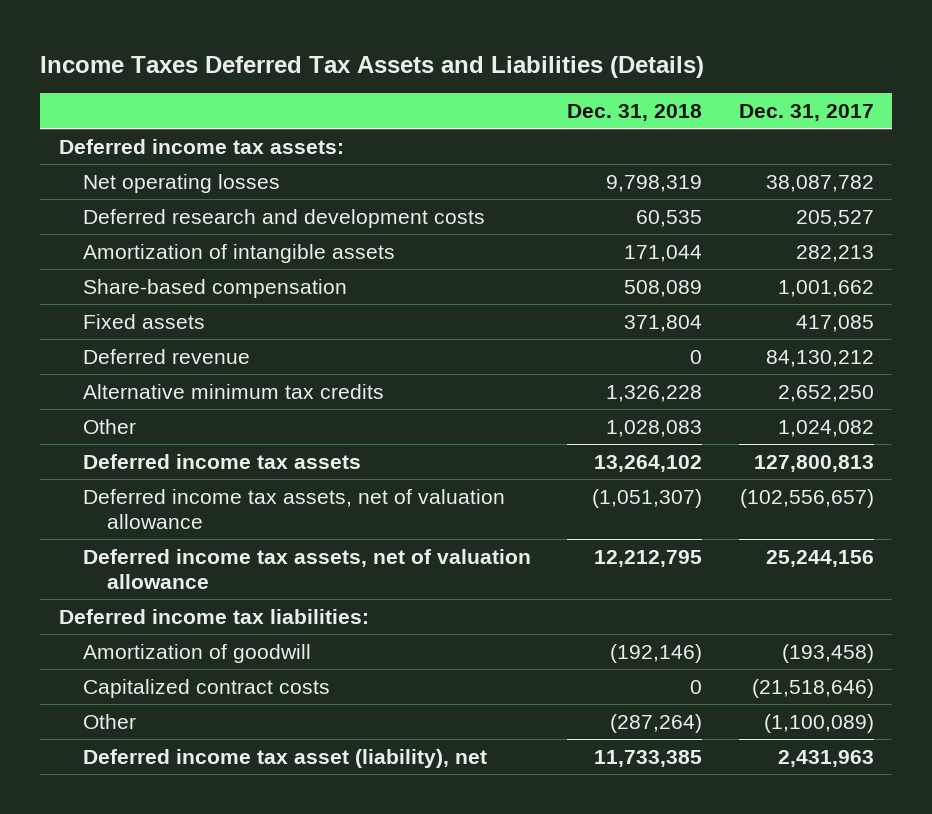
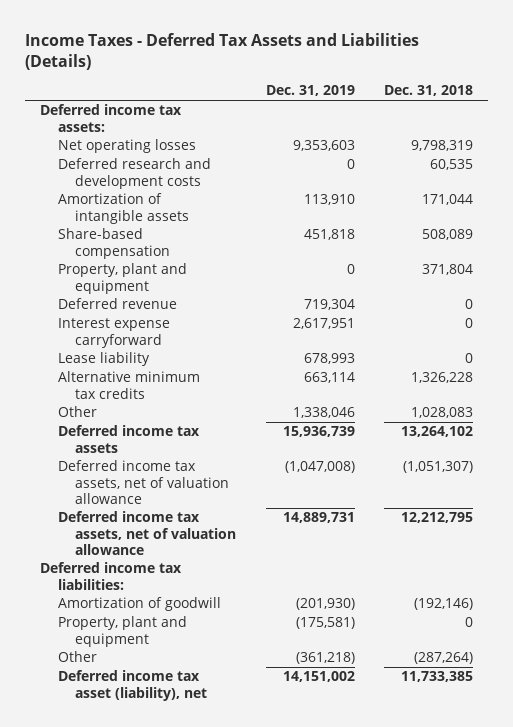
[40,55,705,78] Income Taxes Deferred Tax Assets and Liabilities (Details) -> [25,33,420,71] Income Taxes - Deferred Tax Assets and Liabilities (Details)
[738,103,874,121] Dec. 31, 2017 -> none
none -> [265,85,355,97] Dec. 31, 2019
[82,313,205,329] Fixed assets -> [57,263,187,294] Property, plant and equipment
none -> [57,318,170,348] Interest expense carryforward
none -> [57,352,150,367] Lease liability
[82,678,330,698] Capitalized contract costs -> none
none -> [57,616,187,647] Property, plant and equipment

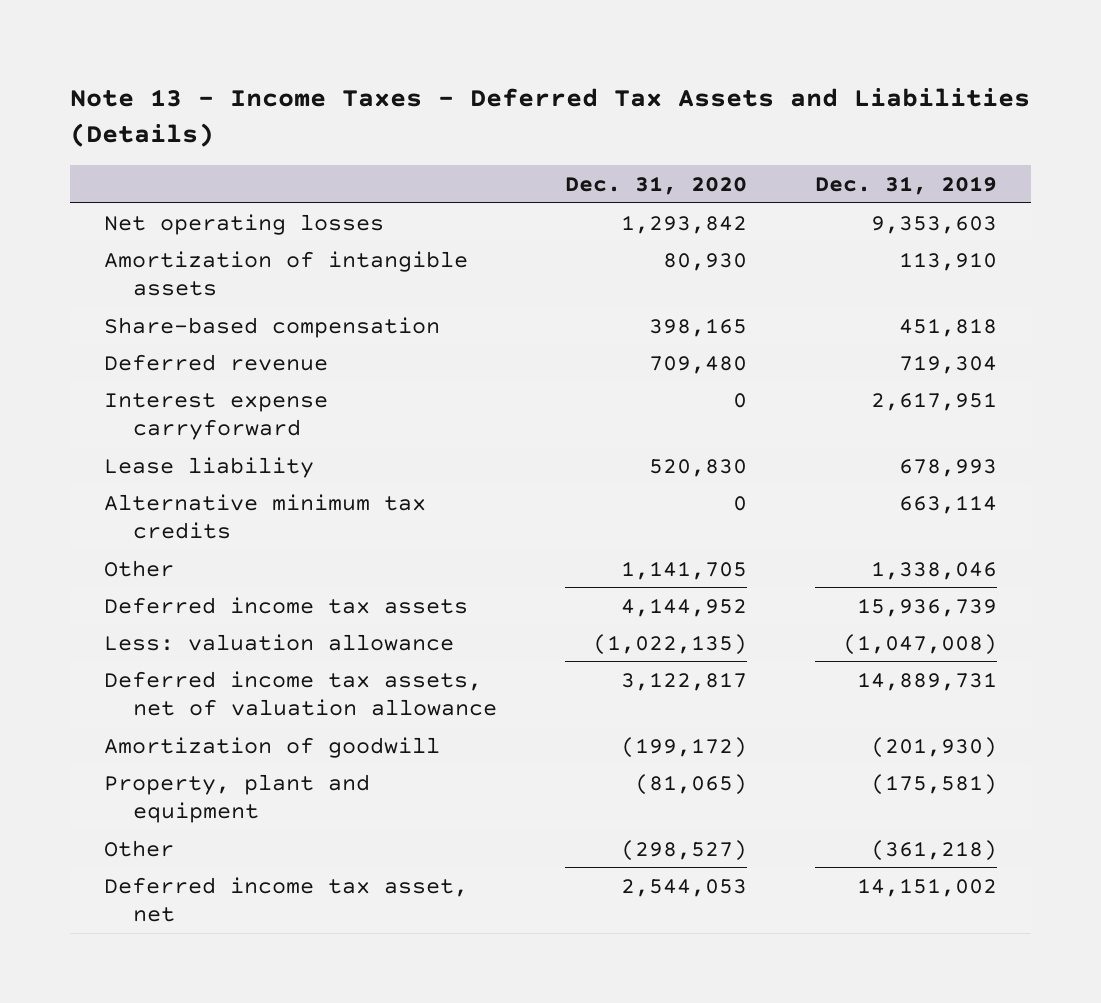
[25,33,420,71] Income Taxes - Deferred Tax Assets and Liabilities (Details) -> [69,87,1030,148] Note 13 - Income Taxes - Deferred Tax Assets and Liabilities (Details)
[384,85,474,97] Dec. 31, 2018 -> none
none -> [564,175,747,195] Dec. 31, 2020
[39,104,182,132] Deferred income tax assets: -> none
[57,158,211,189] Deferred research and development costs -> none
[57,263,187,294] Property, plant and equipment -> none
[57,460,230,504] Deferred income tax assets, net of valuation allowance -> [103,633,454,651] Less: valuation allowance
[39,562,182,590] Deferred income tax liabilities: -> none
[57,670,208,701] Deferred income tax asset (liability), net -> [103,876,468,923] Deferred income tax asset, net

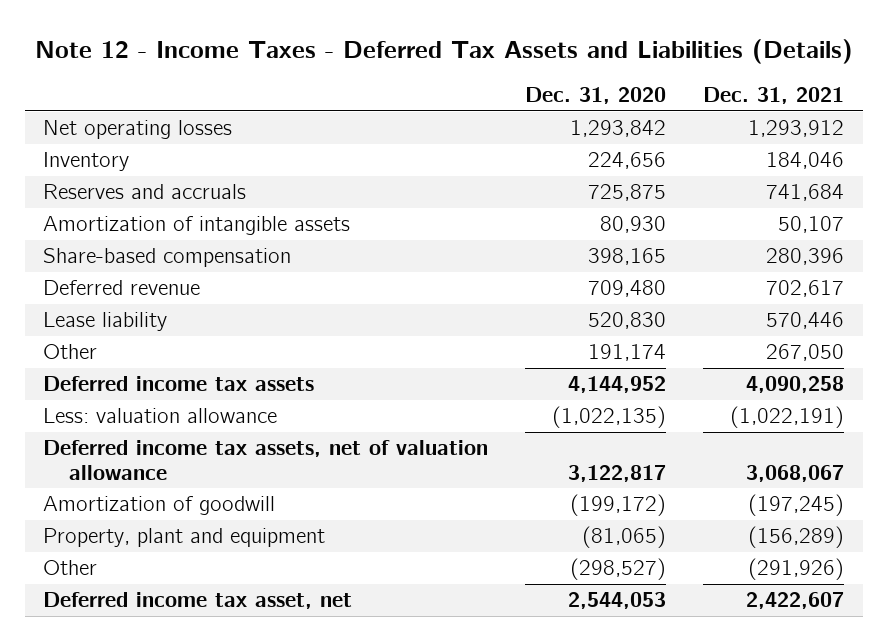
[69,87,1030,148] Note 13 - Income Taxes - Deferred Tax Assets and Liabilities (Details) -> [34,38,853,64] Note 12 - Income Taxes - Deferred Tax Assets and Liabilities (Details)
[814,175,997,195] Dec. 31, 2019 -> none
none -> [703,87,845,105] Dec. 31, 2021
none -> [43,152,130,172] Inventory
none -> [43,184,247,200] Reserves and accruals
[103,392,328,441] Interest expense carryforward -> none
[103,493,426,540] Alternative minimum tax credits -> none
[620,560,747,580] 1,141,705 -> [588,344,667,362] 191,174

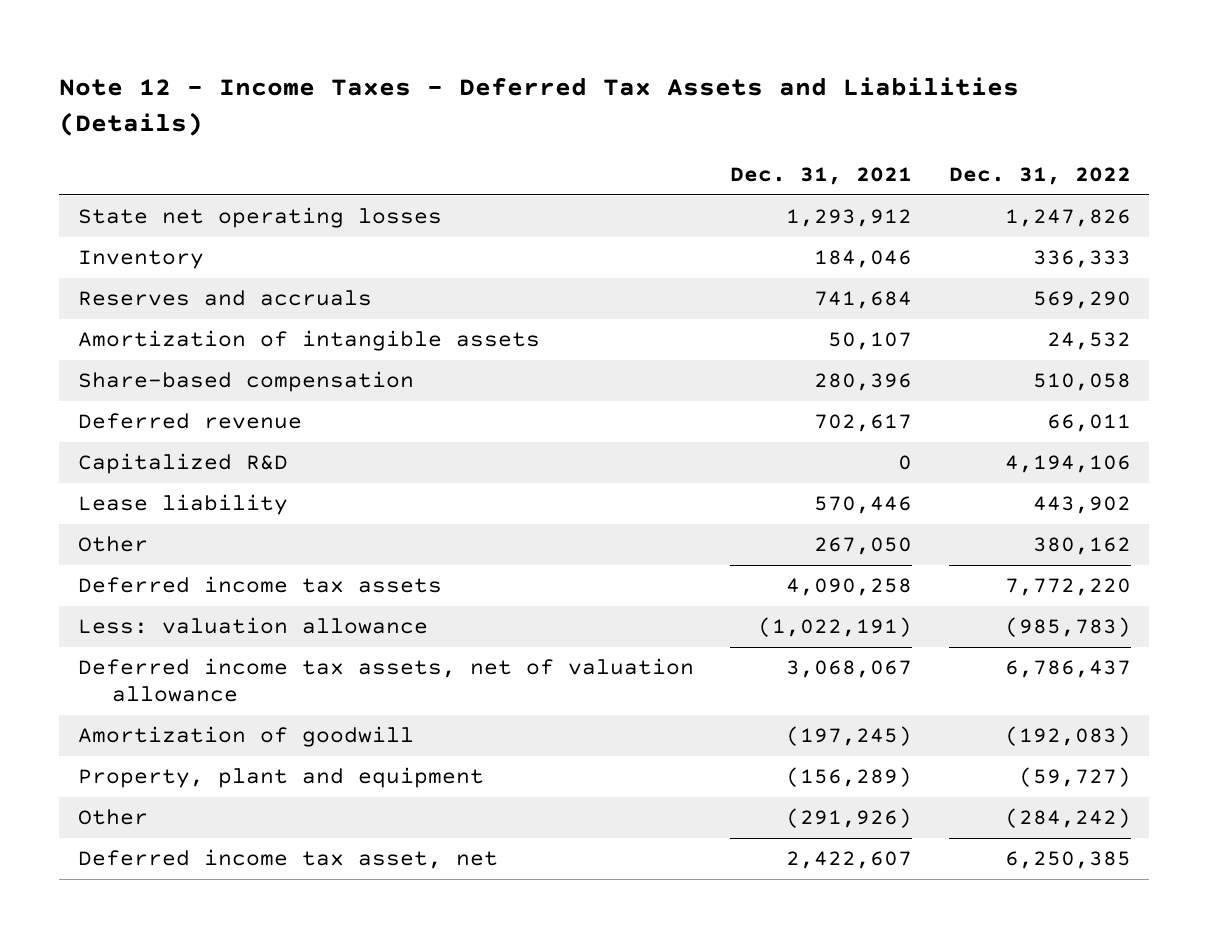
[525,87,667,105] Dec. 31, 2020 -> none
none -> [948,167,1131,186] Dec. 31, 2022
[43,120,233,140] Net operating losses -> [77,207,442,229] State net operating losses
none -> [77,453,288,475] Capitalized R&D

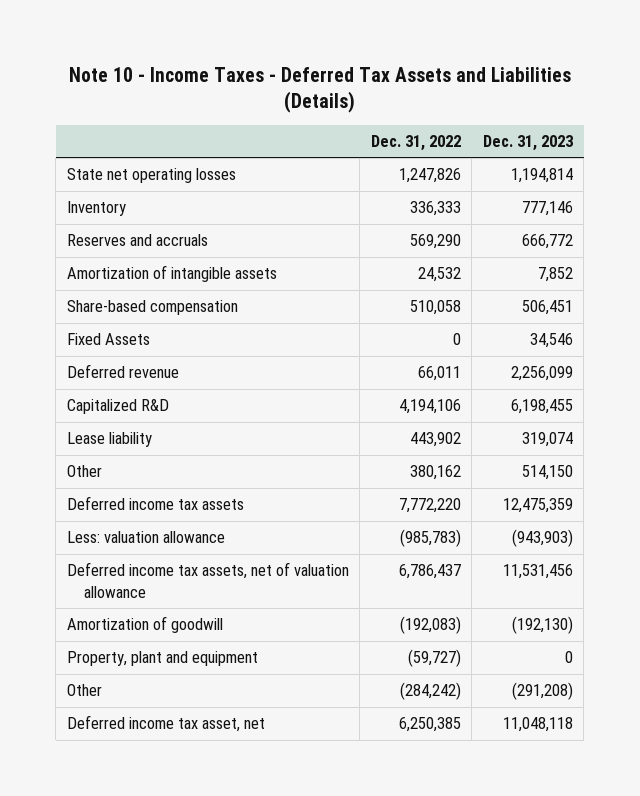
[59,77,1020,136] Note 12 - Income Taxes - Deferred Tax Assets and Liabilities (Details) -> [68,66,571,113] Note 10 - Income Taxes - Deferred Tax Assets and Liabilities (Details)
[730,167,913,186] Dec. 31, 2021 -> none
none -> [482,134,573,151] Dec. 31, 2023
none -> [66,333,150,346] Fixed Assets

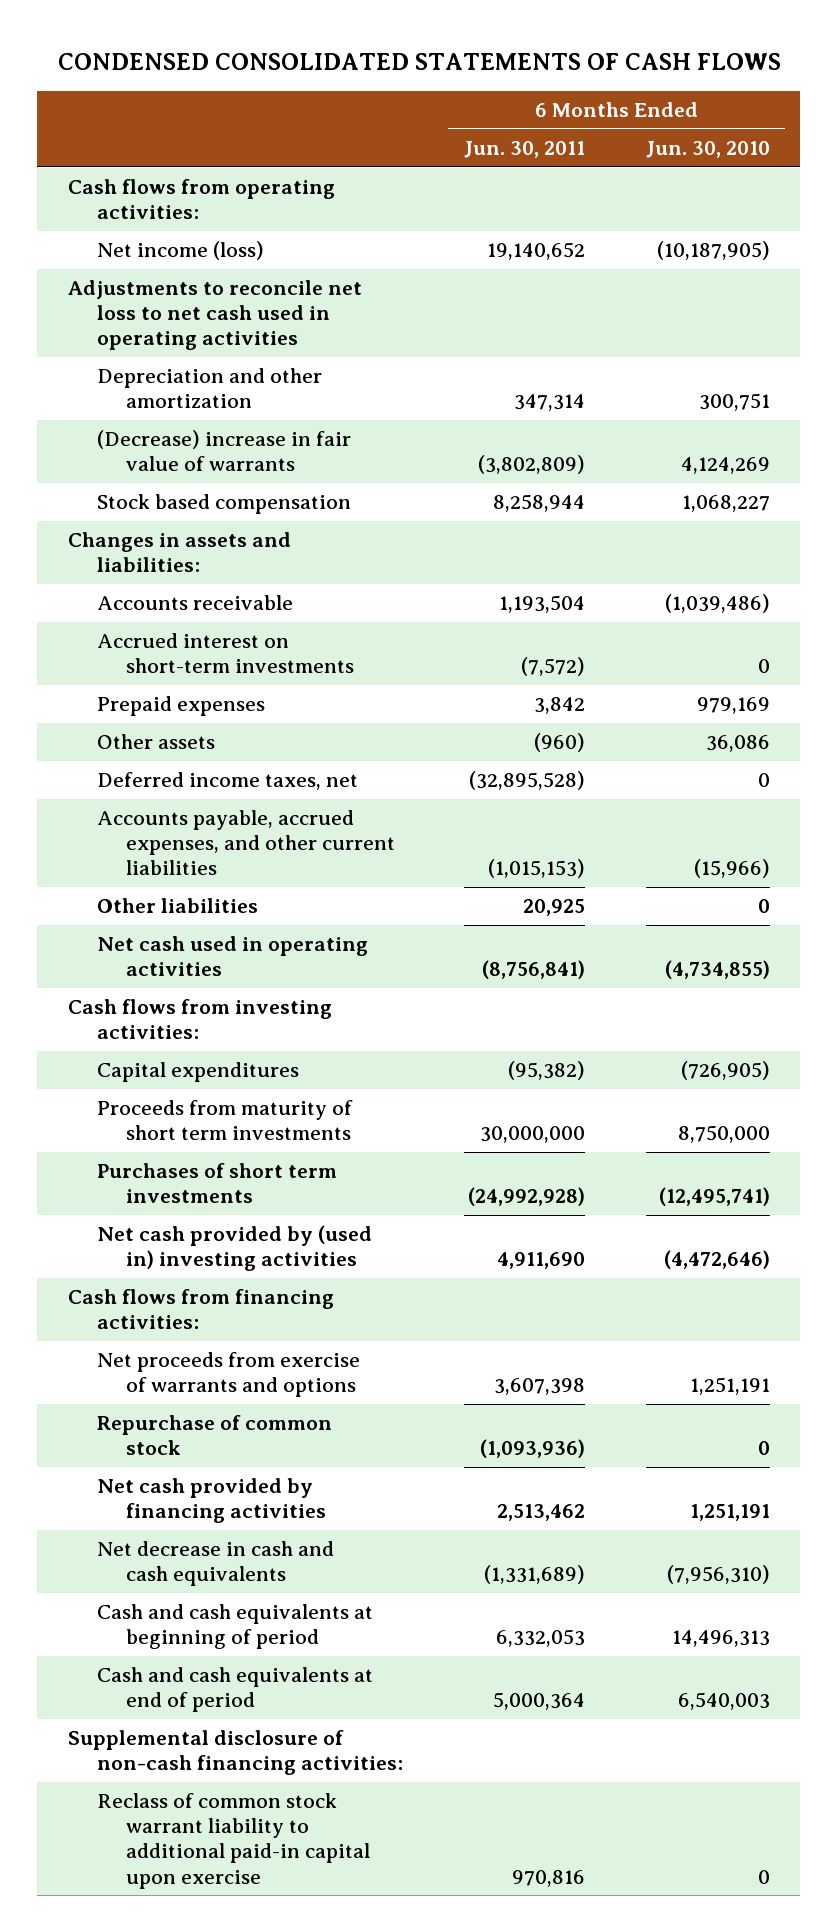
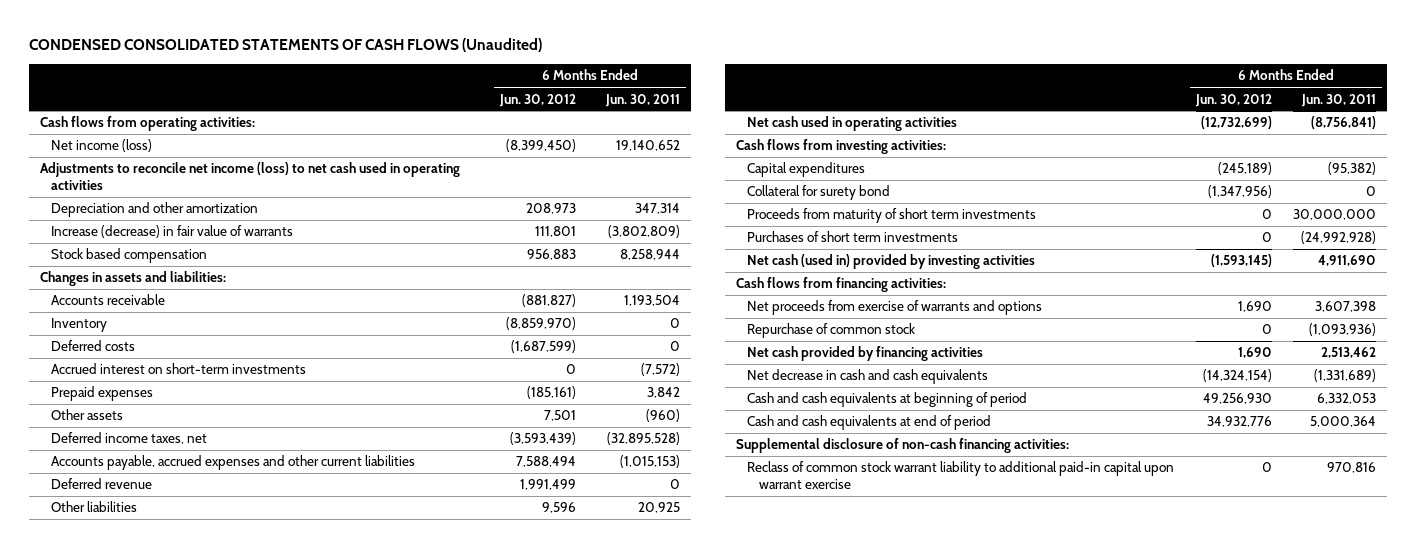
[57,52,781,70] CONDENSED CONSOLIDATED STATEMENTS OF CASH FLOWS -> [28,37,542,52] CONDENSED CONSOLIDATED STATEMENTS OF CASH FLOWS (Unaudited)
[645,141,770,159] Jun. 30, 2010 -> none
none -> [498,93,576,107] Jun. 30, 2012
[67,280,362,351] Adjustments to reconcile net loss to net cash used in operating activities -> [39,162,460,190] Adjustments to reconcile net income (loss) to net cash used in operating activities
[96,430,351,472] (Decrease) increase in fair value of warrants -> [50,225,293,239] Increase (decrease) in fair value of warrants
none -> [50,318,107,333] Inventory
none -> [50,340,135,352] Deferred costs
[96,810,395,876] Accounts payable, accrued expenses, and other current liabilities -> [50,455,415,471] Accounts payable, accrued expenses and other current liabilities
none -> [50,478,152,490] Deferred revenue
none -> [747,185,891,201] Collateral for surety bond
[96,1225,372,1272] Net cash provided by (used in) investing activities -> [747,254,1036,270] Net cash (used in) provided by investing activities
[96,1793,370,1889] Reclass of common stock warrant liability to additional paid-in capital upon exercise -> [747,461,1175,489] Reclass of common stock warrant liability to additional paid-in capital upon warrant exercise

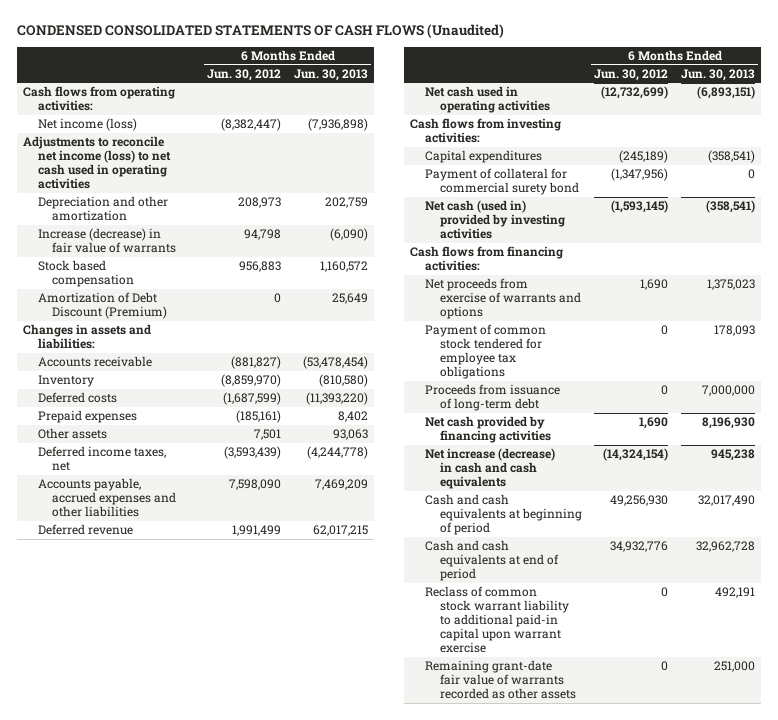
[605,93,681,107] Jun. 30, 2011 -> none
none -> [293,68,368,81] Jun. 30, 2013
[505,139,576,153] (8,399,450) -> [221,118,282,132] (8,382,447)
[534,226,576,238] 111,801 -> [244,229,282,241] 94,798
none -> [37,292,168,320] Amortization of Debt Discount (Premium)
[50,363,306,375] Accrued interest on short-term investments -> none
[50,455,415,471] Accounts payable, accrued expenses and other current liabilities -> [37,478,177,518] Accounts payable, accrued expenses and other liabilities
[515,456,576,468] 7,588,494 -> [229,479,282,491] 7,598,090
[50,501,137,513] Other liabilities -> none
[747,208,1037,224] Proceeds from maturity of short term investments -> none
[747,231,959,243] Purchases of short term investments -> none
[747,185,891,201] Collateral for surety bond -> [424,168,579,196] Payment of collateral for commercial surety bond
[747,323,916,339] Repurchase of common stock -> none
none -> [424,324,546,380] Payment of common stock tendered for employee tax obligations
none -> [424,384,560,412] Proceeds from issuance of long-term debt
[747,369,989,385] Net decrease in cash and cash equivalents -> [424,448,555,490] Net increase (decrease) in cash and cash equivalents
[735,438,1069,454] Supplemental disclosure of non-cash financing activities: -> none
none -> [424,660,576,700] Remaining grant-date fair value of warrants recorded as other assets

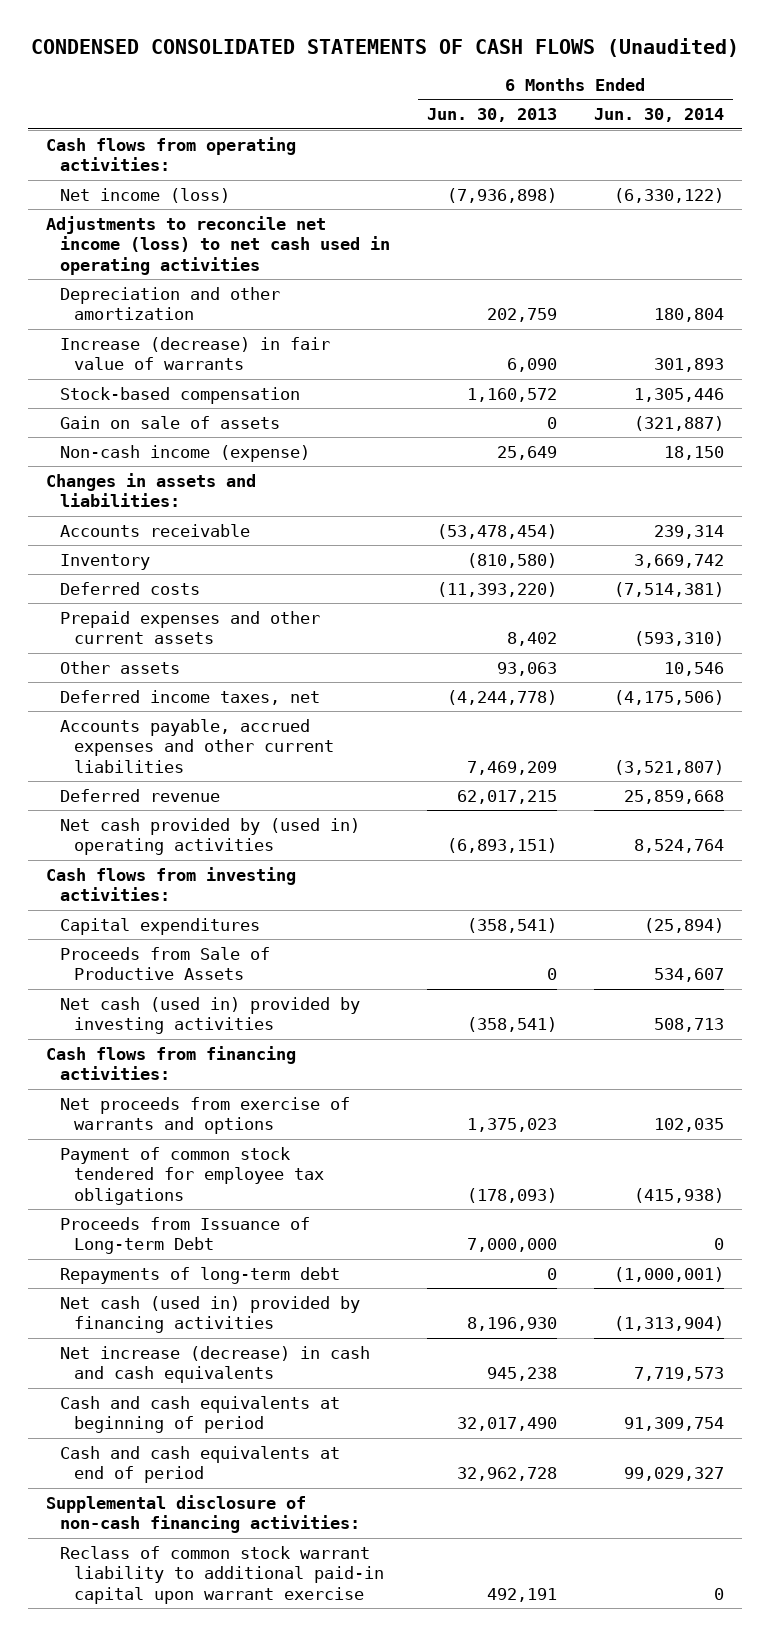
[207,68,282,81] Jun. 30, 2012 -> none
none -> [593,108,724,123] Jun. 30, 2014
[329,228,368,242] (6,090) -> [506,358,557,373] 6,090
[37,260,135,288] Stock based compensation -> [59,386,300,404] Stock-based compensation
none -> [59,415,280,429] Gain on sale of assets
[37,292,168,320] Amortization of Debt Discount (Premium) -> [59,444,310,462] Non-cash income (expense)
[37,410,137,424] Prepaid expenses -> [59,610,320,645] Prepaid expenses and other current assets
[37,478,177,518] Accounts payable, accrued expenses and other liabilities -> [59,718,334,774] Accounts payable, accrued expenses and other current liabilities
[424,86,550,114] Net cash used in operating activities -> [59,817,360,856] Net cash provided by (used in) operating activities
[424,168,579,196] Payment of collateral for commercial surety bond -> none
none -> [59,946,270,981] Proceeds from Sale of Productive Assets
[713,325,755,337] 178,093 -> [466,1188,557,1204] (178,093)
[424,384,560,412] Proceeds from issuance of long-term debt -> [59,1216,310,1255] Proceeds from Issuance of Long-term Debt
none -> [59,1266,340,1284] Repayments of long-term debt
[424,416,551,444] Net cash provided by financing activities -> [59,1295,360,1334] Net cash (used in) provided by financing activities
none -> [46,1494,360,1534] Supplemental disclosure of non-cash financing activities:
[424,660,576,700] Remaining grant-date fair value of warrants recorded as other assets -> none

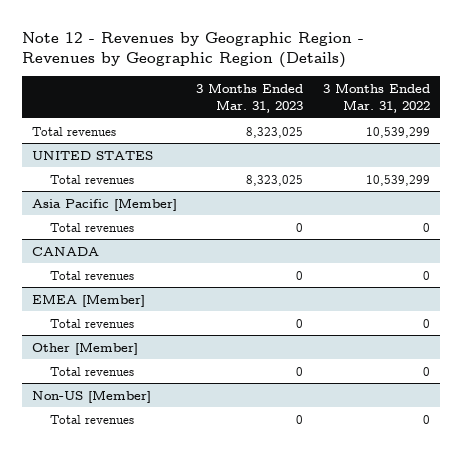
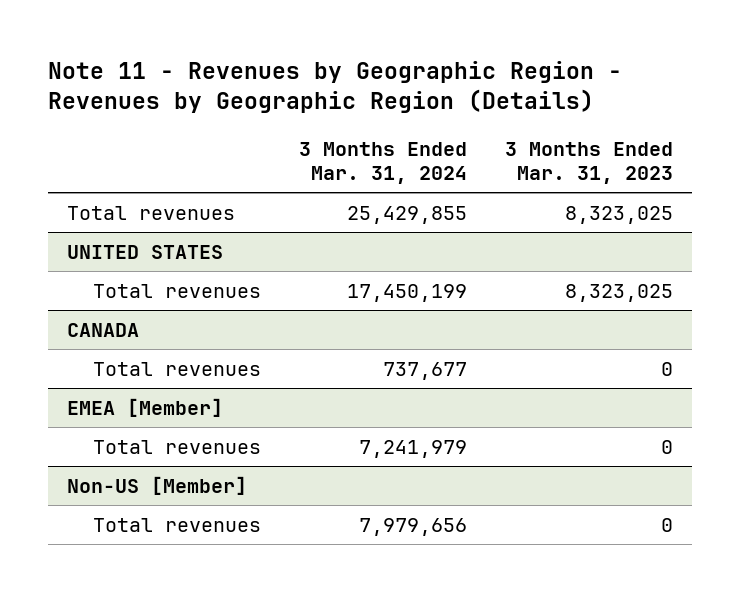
[22,31,365,69] Note 12 - Revenues by Geographic Region - Revenues by Geographic Region (Details) -> [48,60,623,114] Note 11 - Revenues by Geographic Region - Revenues by Geographic Region (Details)
[322,83,430,114] 3 Months Ended Mar. 31, 2022 -> none
none -> [298,141,467,184] 3 Months Ended Mar. 31, 2024
[32,197,178,211] Asia Pacific [Member] -> none
[49,222,134,232] Total revenues -> none
[32,341,139,355] Other [Member] -> none
[49,366,134,376] Total revenues -> none

